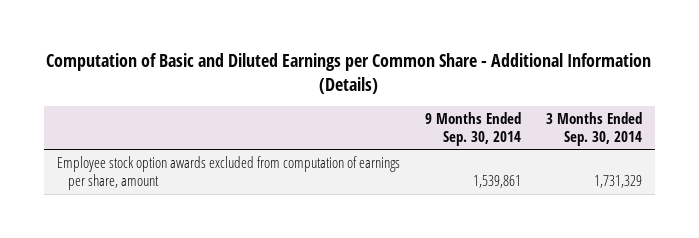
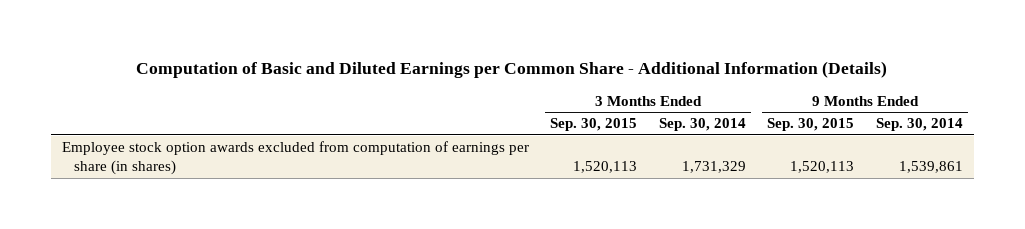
none -> [550,118,638,132] Sep. 30, 2015
none -> [767,118,855,132] Sep. 30, 2015
[56,156,400,190] Employee stock option awards excluded from computation of earnings per share, amount -> [61,141,529,176] Employee stock option awards excluded from computation of earnings per share (in shares)

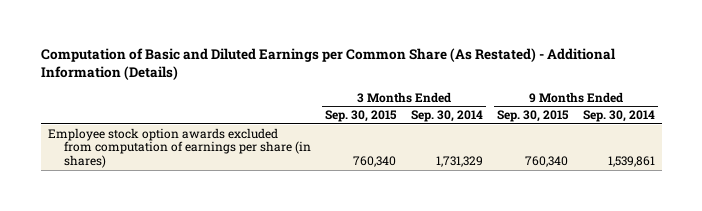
[136,61,888,79] Computation of Basic and Diluted Earnings per Common Share - Additional Information (Details) -> [40,48,616,81] Computation of Basic and Diluted Earnings per Common Share (As Restated) - Additional Information (Details)
[573,161,638,174] 1,520,113 -> [353,156,397,168] 760,340
[790,161,855,174] 1,520,113 -> [525,156,569,168] 760,340

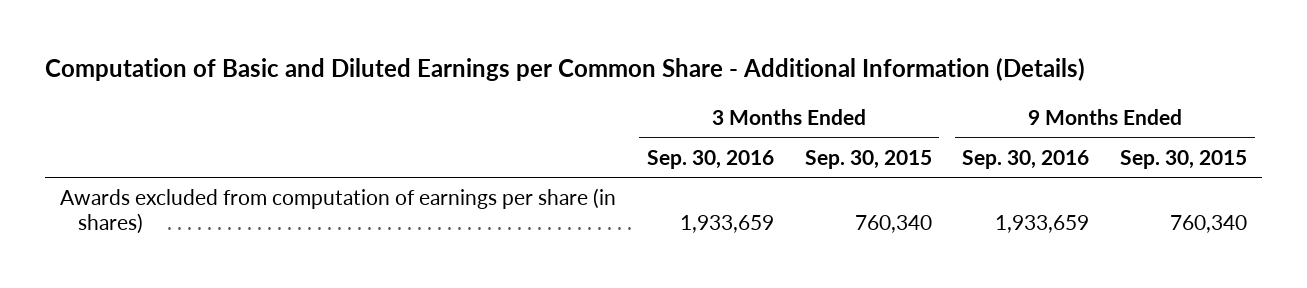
[40,48,616,81] Computation of Basic and Diluted Earnings per Common Share (As Restated) - Additional Information (Details) -> [45,58,1086,82] Computation of Basic and Diluted Earnings per Common Share - Additional Information (Details)
[410,110,483,123] Sep. 30, 2014 -> none
[582,110,655,123] Sep. 30, 2014 -> none
none -> [647,149,775,169] Sep. 30, 2016
none -> [962,149,1090,169] Sep. 30, 2016
[47,127,312,169] Employee stock option awards excluded from computation of earnings per share (in shares) -> [60,188,617,235] Awards excluded from computation of earnings per share (in shares)

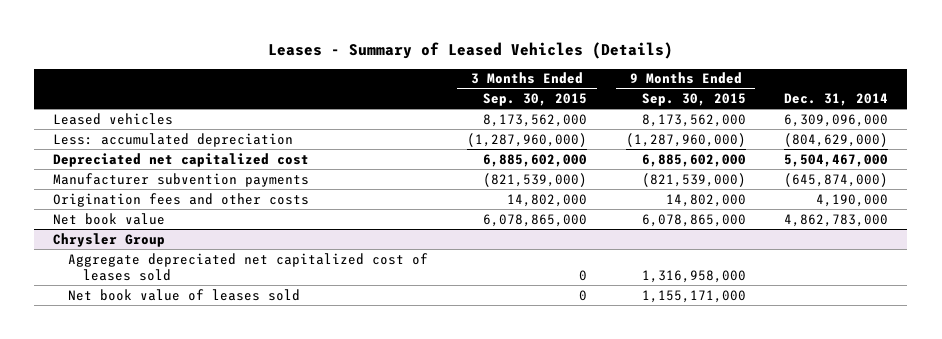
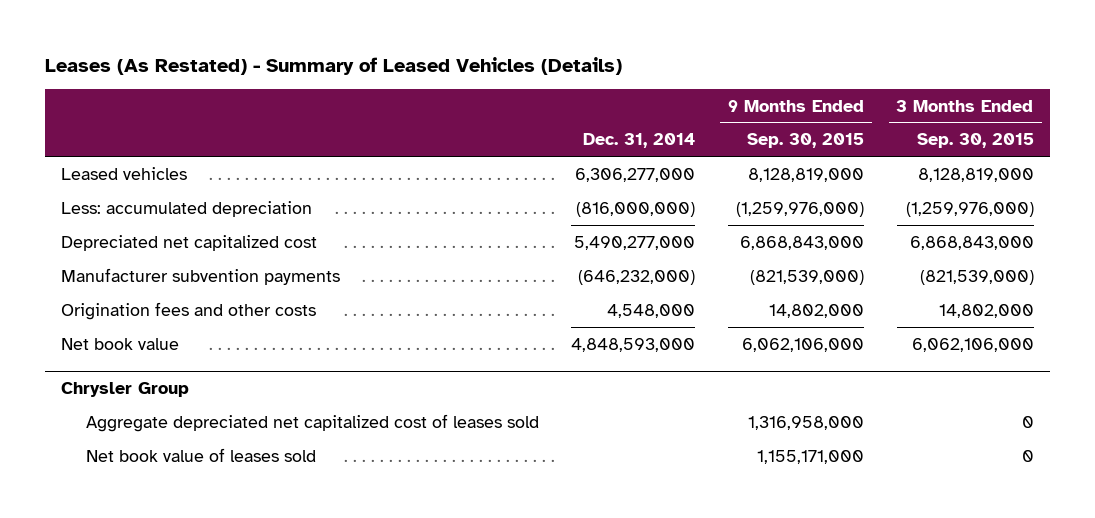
[267,42,673,60] Leases - Summary of Leased Vehicles (Details) -> [44,56,622,75] Leases (As Restated) - Summary of Leased Vehicles (Details)
[482,113,587,127] 8,173,562,000 -> [917,167,1034,182] 8,128,819,000
[641,113,746,127] 8,173,562,000 -> [748,167,865,182] 8,128,819,000
[784,113,889,127] 6,309,096,000 -> [575,167,696,182] 6,306,277,000
[466,132,587,147] (1,287,960,000) -> [905,201,1034,217] (1,259,976,000)
[625,132,746,147] (1,287,960,000) -> [736,201,865,217] (1,259,976,000)
[784,132,889,147] (804,629,000) -> [576,201,696,217] (816,000,000)
[482,153,587,167] 6,885,602,000 -> [909,235,1034,250] 6,868,843,000
[641,153,746,167] 6,885,602,000 -> [740,235,865,250] 6,868,843,000
[784,153,889,167] 5,504,467,000 -> [574,235,696,250] 5,490,277,000
[784,172,889,187] (645,874,000) -> [578,269,696,285] (646,232,000)
[816,193,889,207] 4,190,000 -> [607,303,696,318] 4,548,000
[482,213,587,227] 6,078,865,000 -> [911,337,1034,352] 6,062,106,000
[641,213,746,227] 6,078,865,000 -> [742,337,865,352] 6,062,106,000
[784,213,889,227] 4,862,783,000 -> [571,337,696,352] 4,848,593,000

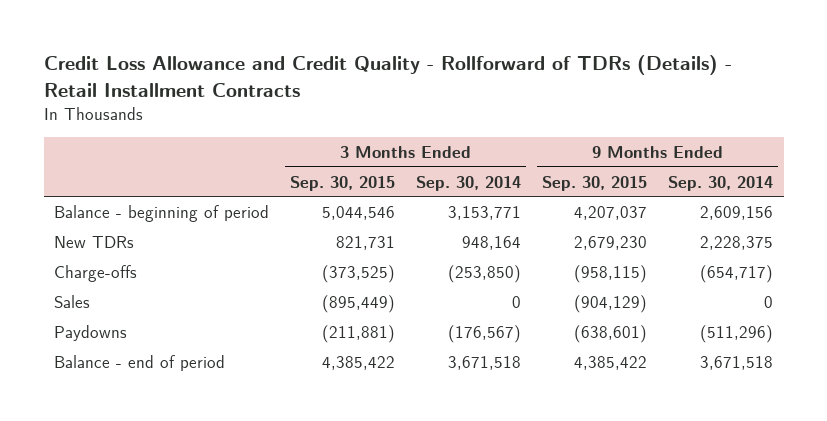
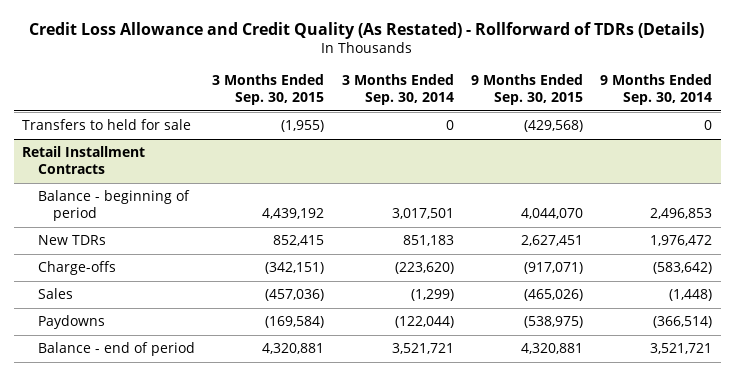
[43,55,732,97] Credit Loss Allowance and Credit Quality - Rollforward of TDRs (Details) - Retail Installment Contracts -> [29,21,705,39] Credit Loss Allowance and Credit Quality (As Restated) - Rollforward of TDRs (Details)
none -> [22,119,192,131] Transfers to held for sale
none -> [22,146,146,175] Retail Installment Contracts
[322,205,396,220] 5,044,546 -> [262,208,325,220] 4,439,192
[448,205,522,220] 3,153,771 -> [391,208,454,220] 3,017,501
[574,205,648,220] 4,207,037 -> [520,208,583,220] 4,044,070
[700,205,774,220] 2,609,156 -> [650,208,713,220] 2,496,853
[336,235,396,250] 821,731 -> [273,235,325,247] 852,415
[462,235,522,250] 948,164 -> [402,235,454,247] 851,183
[574,235,648,250] 2,679,230 -> [520,235,583,247] 2,627,451
[700,235,774,250] 2,228,375 -> [650,235,713,247] 1,976,472
[322,264,396,283] (373,525) -> [265,262,325,275] (342,151)
[448,264,522,283] (253,850) -> [394,262,454,275] (223,620)
[574,264,648,283] (958,115) -> [523,262,583,275] (917,071)
[700,264,774,283] (654,717) -> [653,262,713,275] (583,642)
[322,294,396,313] (895,449) -> [265,289,325,302] (457,036)
[512,295,522,308] 0 -> [410,289,454,302] (1,299)
[574,294,648,313] (904,129) -> [523,289,583,302] (465,026)
[764,295,774,308] 0 -> [669,289,713,302] (1,448)
[322,324,396,343] (211,881) -> [265,316,325,329] (169,584)
[448,324,522,343] (176,567) -> [394,316,454,329] (122,044)
[574,324,648,343] (638,601) -> [523,316,583,329] (538,975)
[700,324,774,343] (511,296) -> [653,316,713,329] (366,514)
[322,355,396,370] 4,385,422 -> [262,343,325,355] 4,320,881
[448,355,522,370] 3,671,518 -> [391,343,454,355] 3,521,721
[574,355,648,370] 4,385,422 -> [520,343,583,355] 4,320,881
[700,355,774,370] 3,671,518 -> [650,343,713,355] 3,521,721

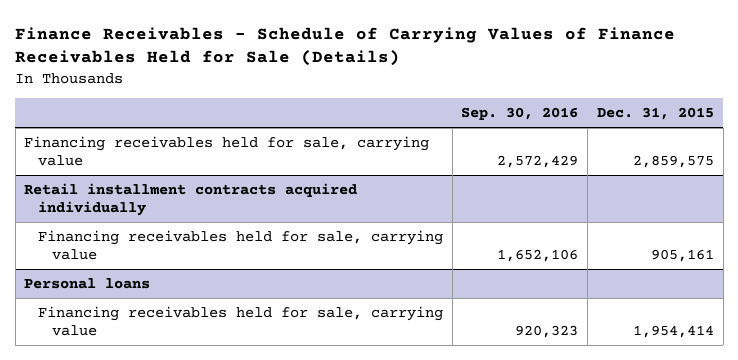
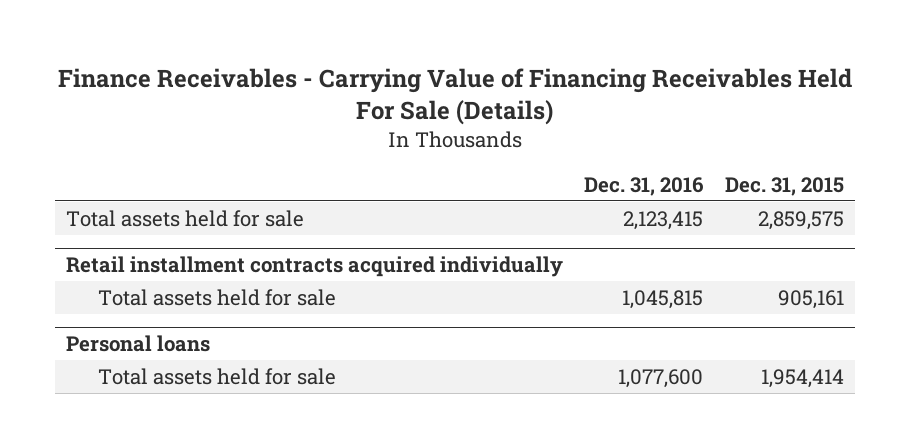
[15,26,676,67] Finance Receivables - Schedule of Carrying Values of Finance Receivables Held for Sale (Details) -> [57,68,852,126] Finance Receivables - Carrying Value of Financing Receivables Held For Sale (Details)
[461,107,579,121] Sep. 30, 2016 -> none
none -> [584,176,705,196] Dec. 31, 2016
[24,135,430,167] Financing receivables held for sale, carrying value -> [65,209,304,227] Total assets held for sale
[37,229,443,261] Financing receivables held for sale, carrying value -> [97,288,336,306] Total assets held for sale
[37,305,443,337] Financing receivables held for sale, carrying value -> [97,367,336,385] Total assets held for sale

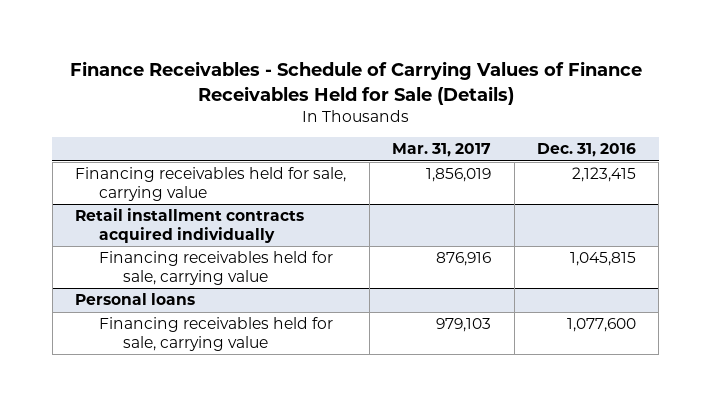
[57,68,852,126] Finance Receivables - Carrying Value of Financing Receivables Held For Sale (Details) -> [69,61,642,105] Finance Receivables - Schedule of Carrying Values of Finance Receivables Held for Sale (Details)
[724,176,844,196] Dec. 31, 2015 -> none
none -> [392,143,492,158] Mar. 31, 2017
[65,209,304,227] Total assets held for sale -> [75,167,347,201] Financing receivables held for sale, carrying value
[97,288,336,306] Total assets held for sale -> [98,251,333,285] Financing receivables held for sale, carrying value
[97,367,336,385] Total assets held for sale -> [98,317,333,351] Financing receivables held for sale, carrying value

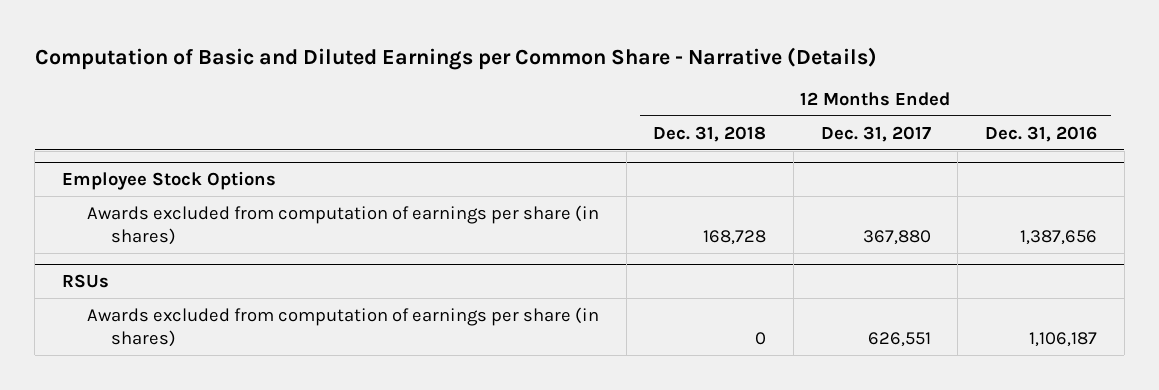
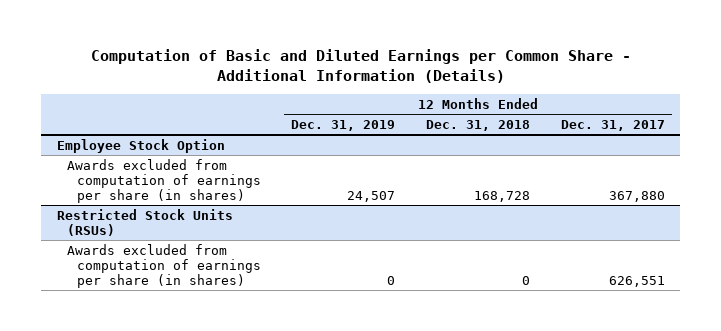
[34,46,877,70] Computation of Basic and Diluted Earnings per Common Share - Narrative (Details) -> [90,49,631,84] Computation of Basic and Diluted Earnings per Common Share - Additional Information (Details)
[985,125,1098,142] Dec. 31, 2016 -> none
none -> [291,120,396,132] Dec. 31, 2019
[62,171,277,191] Employee Stock Options -> [56,138,225,153] Employee Stock Option
[62,274,110,289] RSUs -> [56,208,233,236] Restricted Stock Units (RSUs)

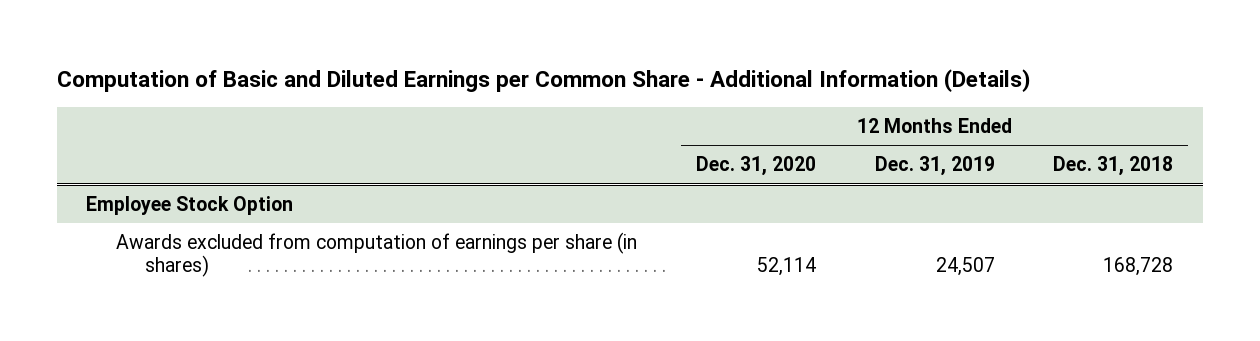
[560,120,665,132] Dec. 31, 2017 -> none
none -> [695,156,816,177] Dec. 31, 2020
[56,208,233,236] Restricted Stock Units (RSUs) -> none
[66,243,261,288] Awards excluded from computation of earnings per share (in shares) -> none

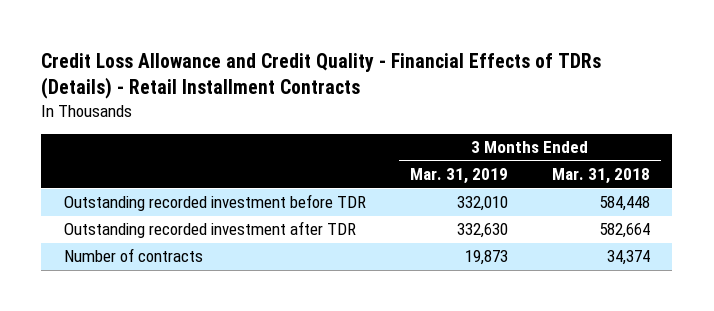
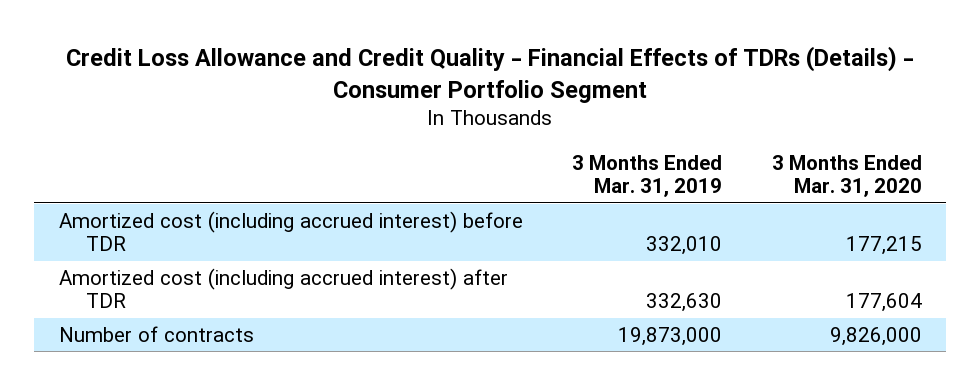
[41,52,602,100] Credit Loss Allowance and Credit Quality - Financial Effects of TDRs (Details) - Retail Installment Contracts -> [66,45,915,103] Credit Loss Allowance and Credit Quality - Financial Effects of TDRs (Details) - Consumer Portfolio Segment
[552,168,651,185] Mar. 31, 2018 -> none
none -> [771,154,922,198] 3 Months Ended Mar. 31, 2020
[63,194,366,212] Outstanding recorded investment before TDR -> [58,210,523,252] Amortized cost (including accrued interest) before TDR
[63,221,356,239] Outstanding recorded investment after TDR -> [58,267,508,309] Amortized cost (including accrued interest) after TDR
[464,250,508,266] 19,873 -> [618,326,723,346] 19,873,000

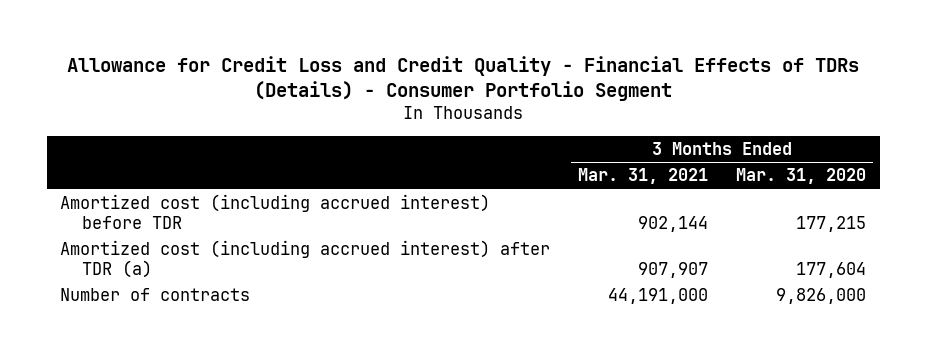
[66,45,915,103] Credit Loss Allowance and Credit Quality - Financial Effects of TDRs (Details) - Consumer Portfolio Segment -> [67,55,860,102] Allowance for Credit Loss and Credit Quality - Financial Effects of TDRs (Details) - Consumer Portfolio Segment
[572,154,723,198] 3 Months Ended Mar. 31, 2019 -> none
none -> [578,168,709,185] Mar. 31, 2021
[58,267,508,309] Amortized cost (including accrued interest) after TDR -> [60,240,551,278] Amortized cost (including accrued interest) after TDR (a)

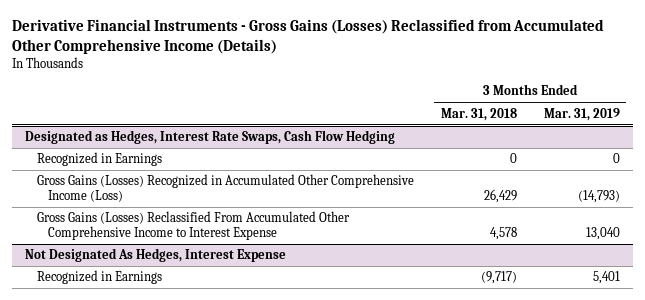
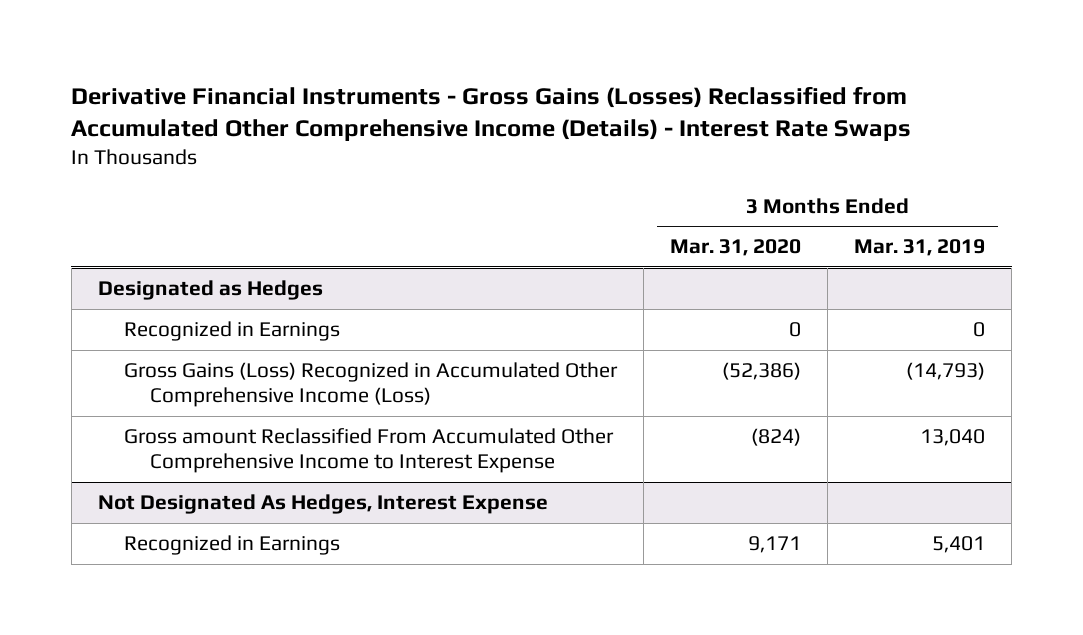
[11,19,604,54] Derivative Financial Instruments - Gross Gains (Losses) Reclassified from Accumulated Other Comprehensive Income (Details) -> [71,85,912,142] Derivative Financial Instruments - Gross Gains (Losses) Reclassified from Accumulated Other Comprehensive Income (Details) - Interest Rate Swaps
[440,107,517,121] Mar. 31, 2018 -> none
none -> [669,239,801,257] Mar. 31, 2020
[25,130,396,145] Designated as Hedges, Interest Rate Swaps, Cash Flow Hedging -> none
none -> [97,280,323,301] Designated as Hedges
[36,174,414,203] Gross Gains (Losses) Recognized in Accumulated Other Comprehensive Income (Loss) -> [123,362,618,408] Gross Gains (Loss) Recognized in Accumulated Other Comprehensive Income (Loss)
[36,211,350,241] Gross Gains (Losses) Reclassified From Accumulated Other Comprehensive Income to Interest Expense -> [123,428,614,474] Gross amount Reclassified From Accumulated Other Comprehensive Income to Interest Expense

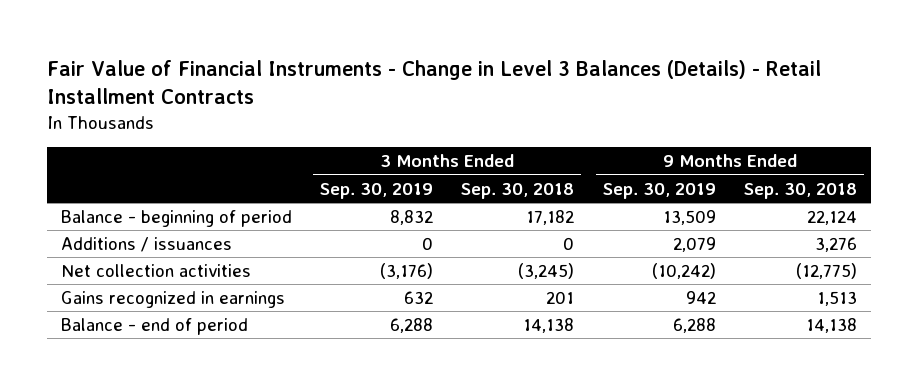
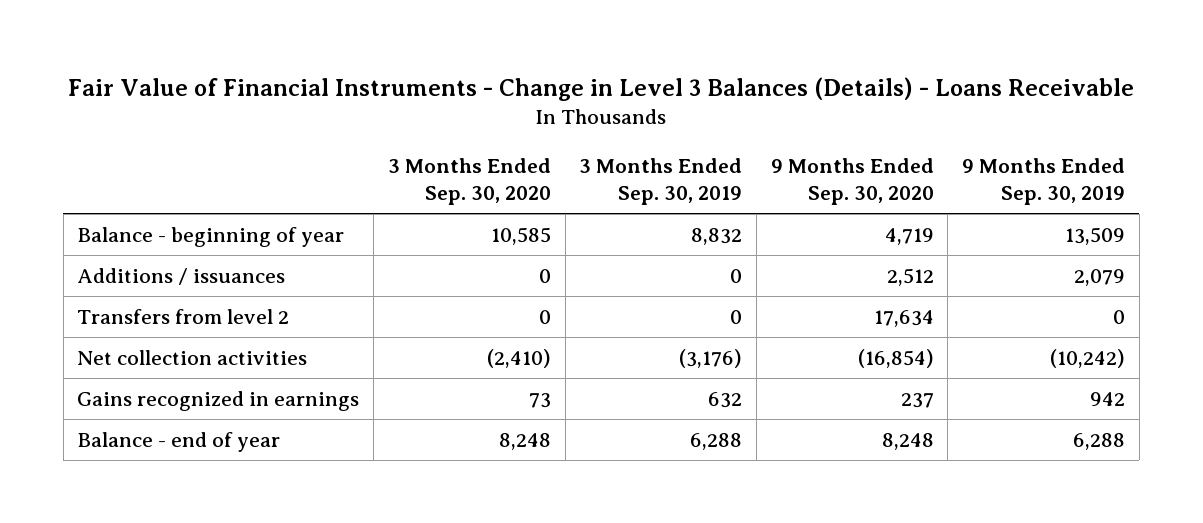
[47,59,822,105] Fair Value of Financial Instruments - Change in Level 3 Balances (Details) - Retail Installment Contracts -> [68,76,1135,101] Fair Value of Financial Instruments - Change in Level 3 Balances (Details) - Loans Receivable
[461,182,575,199] Sep. 30, 2018 -> none
[743,182,857,199] Sep. 30, 2018 -> none
none -> [387,158,551,205] 3 Months Ended Sep. 30, 2020
none -> [770,158,934,205] 9 Months Ended Sep. 30, 2020
[61,209,293,227] Balance - beginning of period -> [77,226,345,247] Balance - beginning of year
none -> [77,308,290,324] Transfers from level 2
[61,317,249,335] Balance - end of period -> [77,431,281,452] Balance - end of year

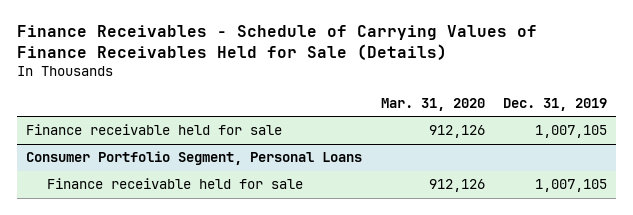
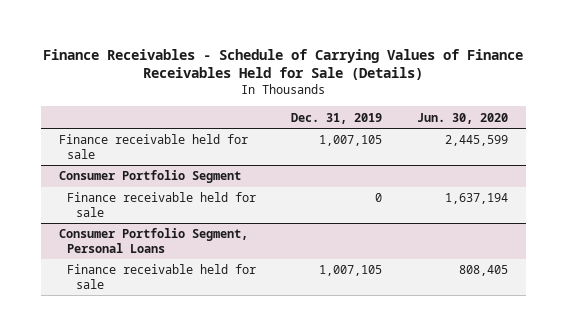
[380,97,485,111] Mar. 31, 2020 -> none
none -> [417,112,509,124] Jun. 30, 2020
none -> [58,170,241,184] Consumer Portfolio Segment
none -> [67,192,257,217] Finance receivable held for sale

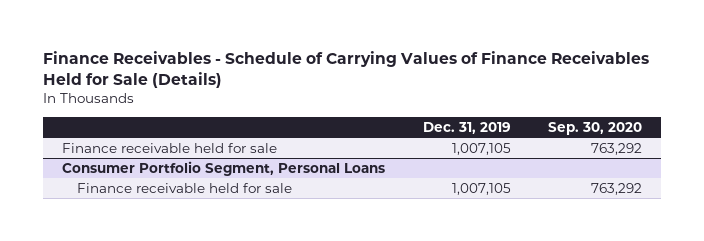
[417,112,509,124] Jun. 30, 2020 -> none
none -> [548,121,643,135] Sep. 30, 2020
[58,170,241,184] Consumer Portfolio Segment -> none
[67,192,257,217] Finance receivable held for sale -> none

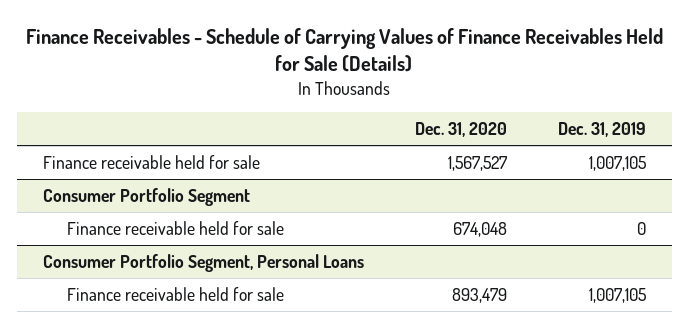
[548,121,643,135] Sep. 30, 2020 -> none
none -> [414,121,507,137] Dec. 31, 2020
none -> [42,187,250,206] Consumer Portfolio Segment
none -> [67,220,285,235] Finance receivable held for sale

